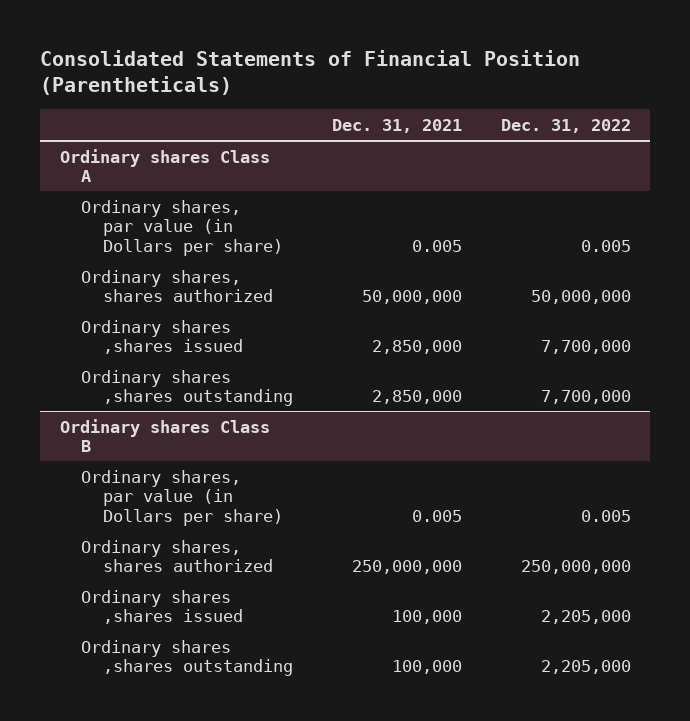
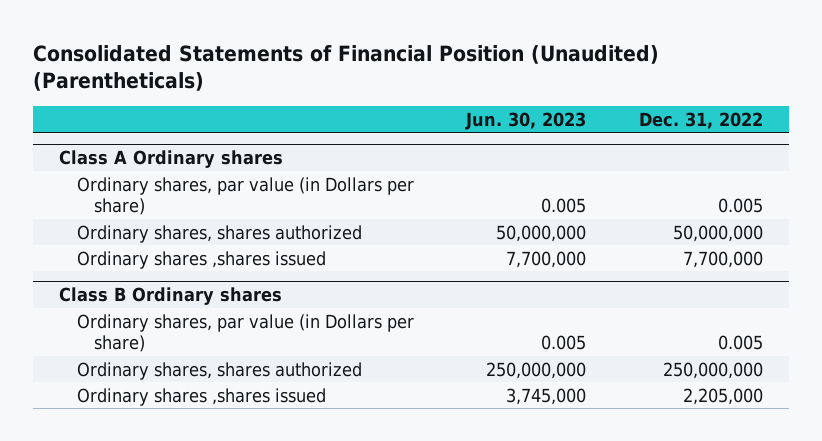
[40,50,581,96] Consolidated Statements of Financial Position (Parentheticals) -> [33,44,660,92] Consolidated Statements of Financial Position (Unaudited) (Parentheticals)
[331,118,462,133] Dec. 31, 2021 -> none
none -> [465,111,587,130] Jun. 30, 2023
[59,148,270,183] Ordinary shares Class A -> [59,150,284,169] Class A Ordinary shares
[81,369,294,407] Ordinary shares ,shares outstanding -> none
[59,418,270,453] Ordinary shares Class B -> [59,287,283,306] Class B Ordinary shares
[81,639,294,677] Ordinary shares ,shares outstanding -> none

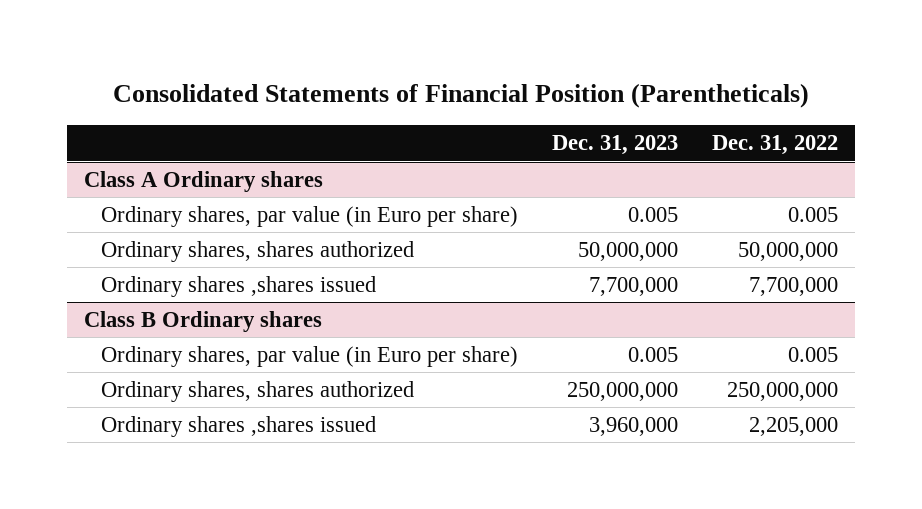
[33,44,660,92] Consolidated Statements of Financial Position (Unaudited) (Parentheticals) -> [112,83,809,109] Consolidated Statements of Financial Position (Parentheticals)
[465,111,587,130] Jun. 30, 2023 -> none
none -> [552,135,679,156] Dec. 31, 2023
[76,176,414,216] Ordinary shares, par value (in Dollars per share) -> [101,206,519,228] Ordinary shares, par value (in Euro per share)
[76,313,414,353] Ordinary shares, par value (in Dollars per share) -> [101,346,519,368] Ordinary shares, par value (in Euro per share)

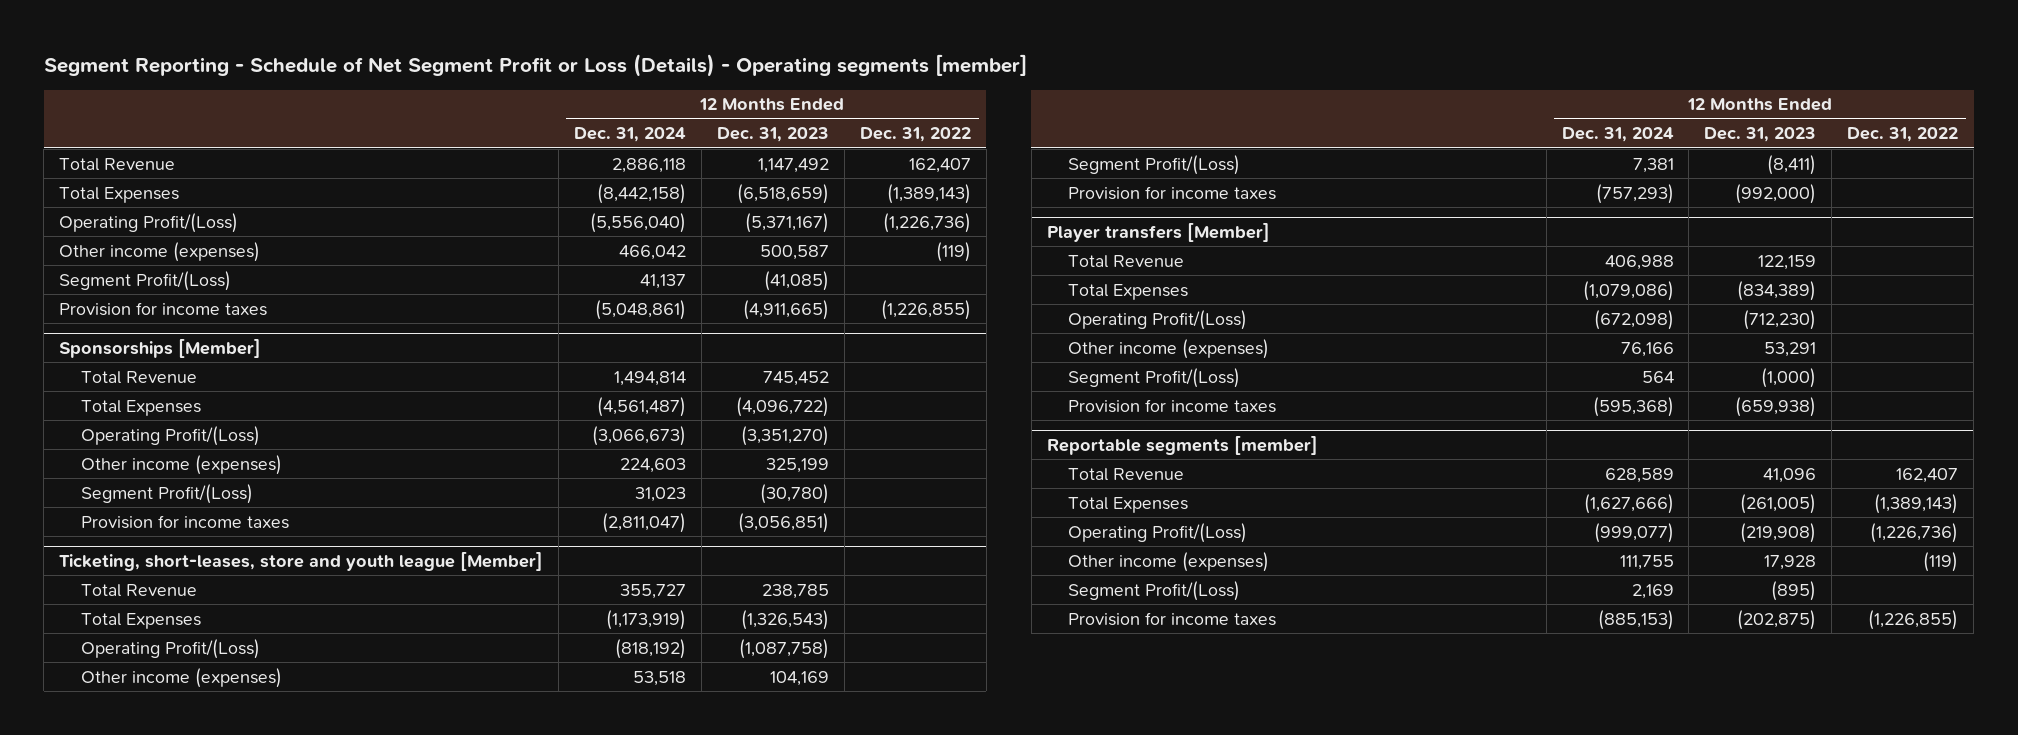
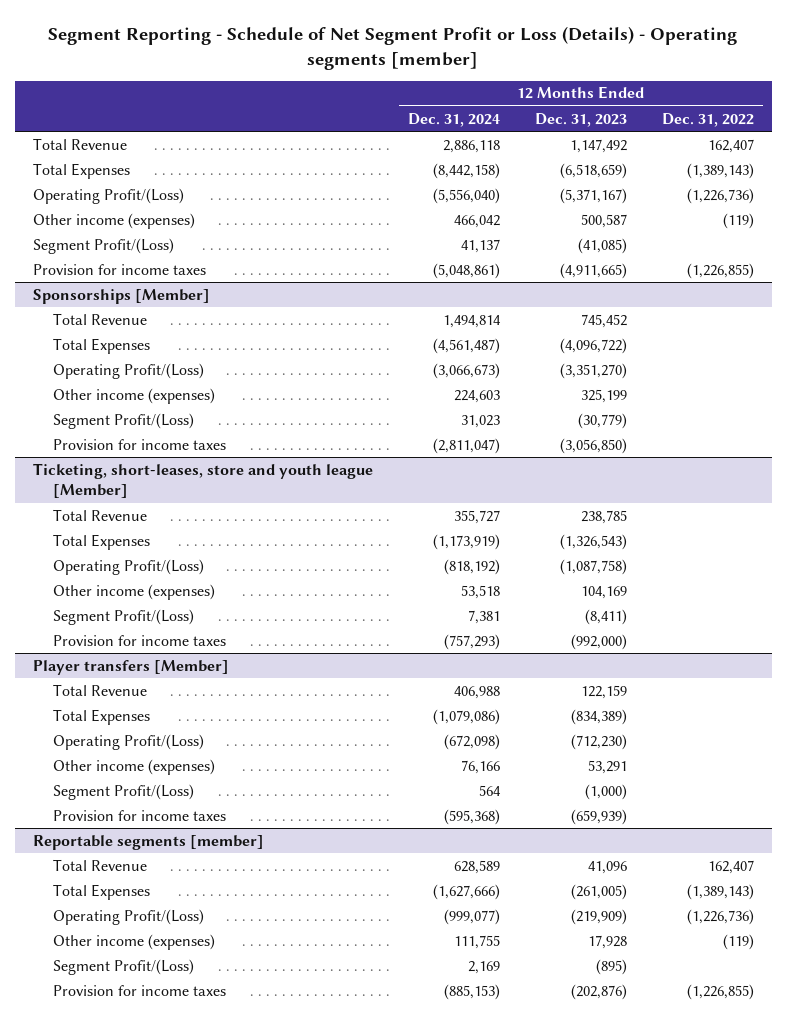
[759,483,829,504] (30,780) -> [578,412,628,429] (30,779)
[737,512,829,533] (3,056,851) -> [560,437,628,454] (3,056,850)
[1735,396,1817,417] (659,938) -> [571,808,628,825] (659,939)
[1740,522,1817,543] (219,908) -> [571,908,628,925] (219,909)
[1737,609,1817,630] (202,875) -> [571,983,628,1000] (202,876)

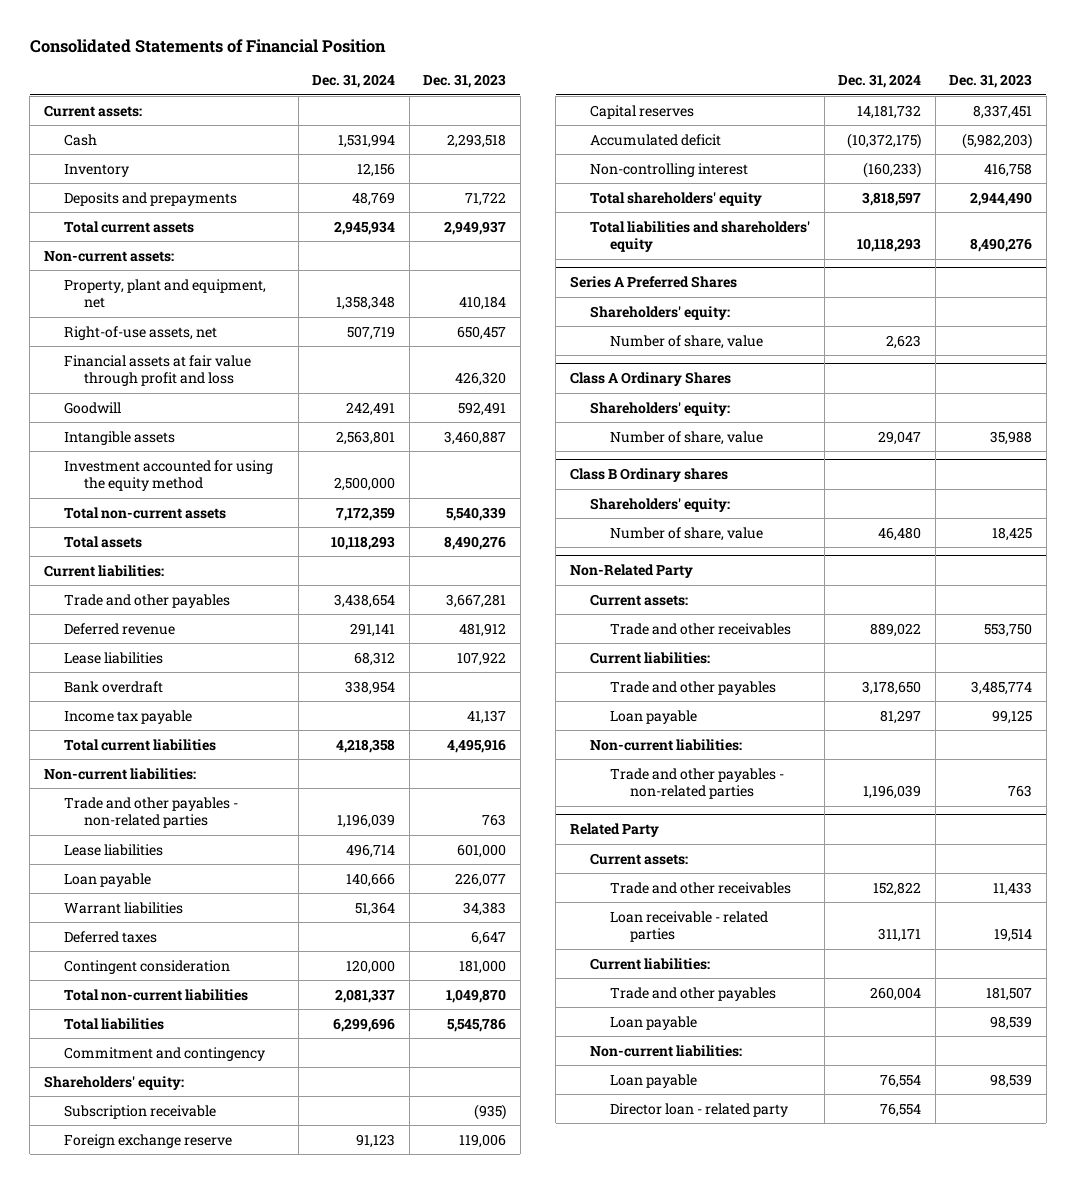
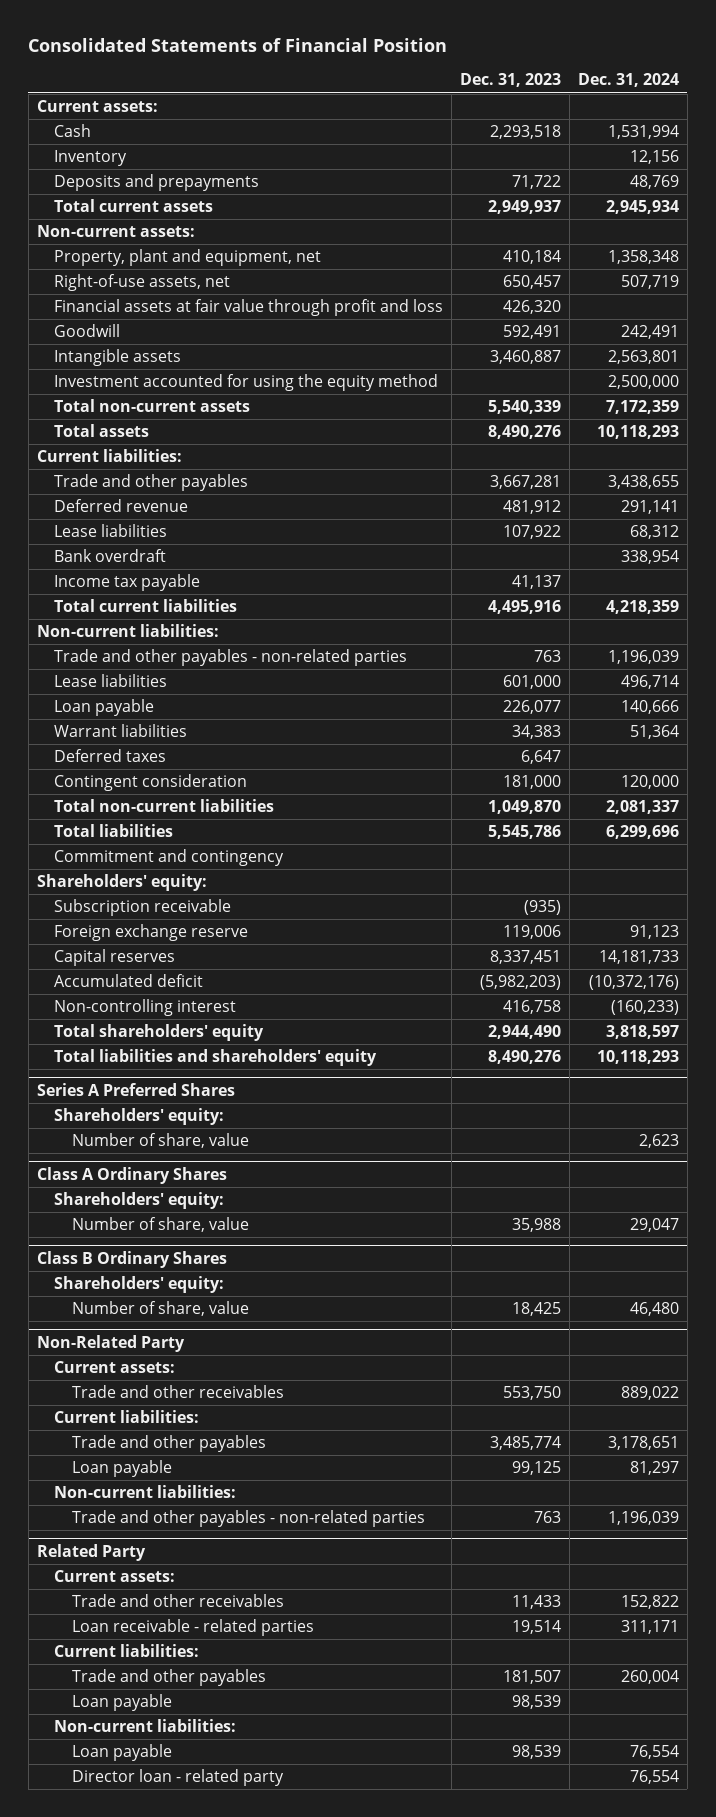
[334,593,396,608] 3,438,654 -> [608,474,680,489] 3,438,655
[336,738,396,753] 4,218,358 -> [606,599,680,614] 4,218,359
[857,104,922,119] 14,181,732 -> [599,949,680,964] 14,181,733
[847,132,922,149] (10,372,175) -> [589,974,680,990] (10,372,176)
[569,468,728,483] Class B Ordinary shares -> [36,1250,227,1268] Class B Ordinary Shares
[862,680,922,695] 3,178,650 -> [608,1435,680,1450] 3,178,651

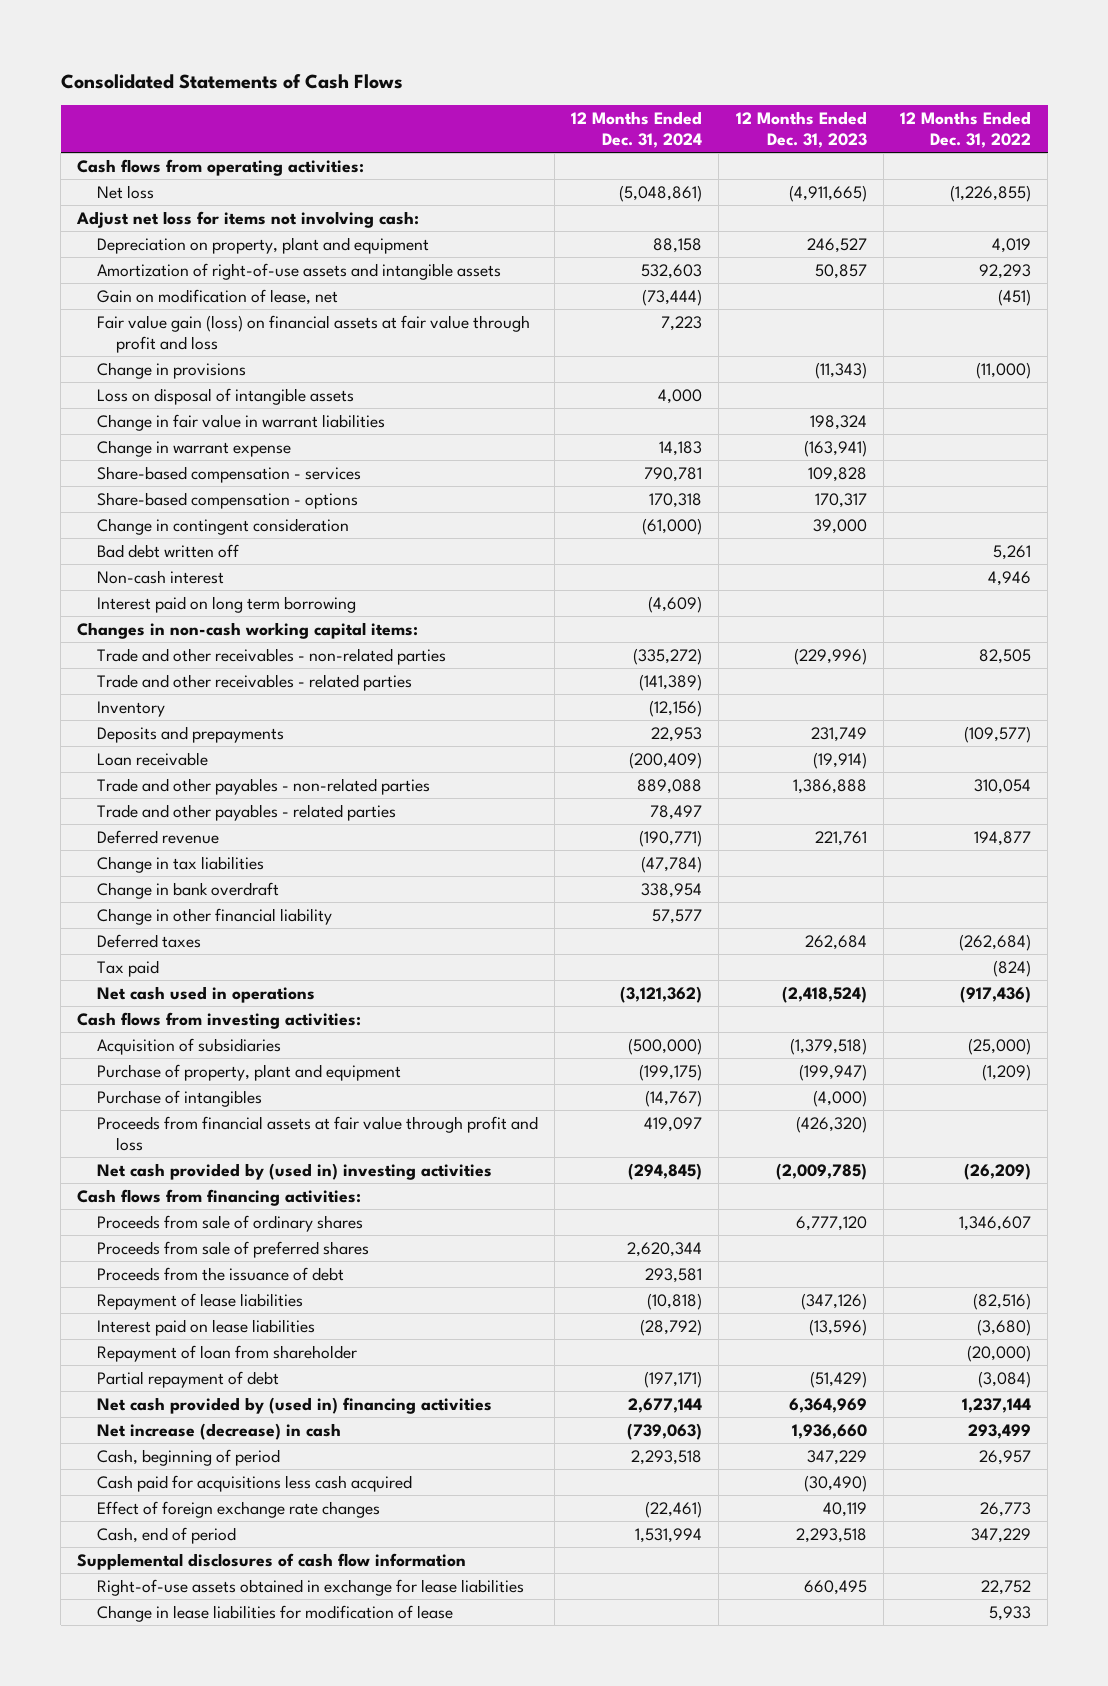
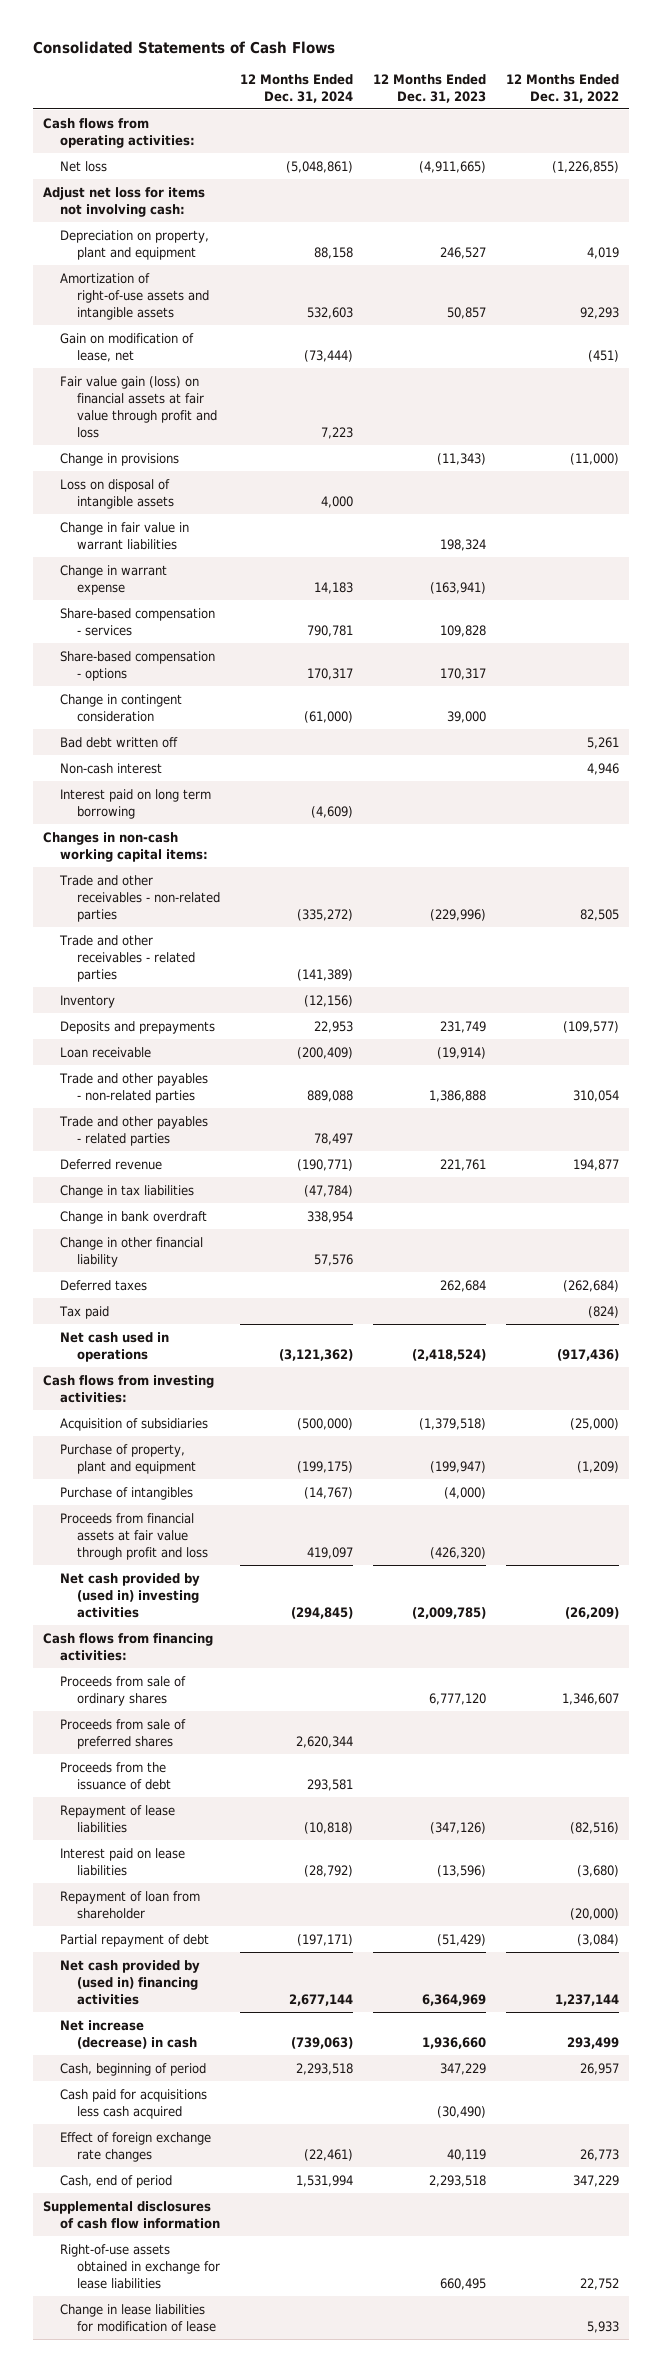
[649,492,703,508] 170,318 -> [307,667,354,680] 170,317
[652,908,703,924] 57,577 -> [314,1253,354,1266] 57,576

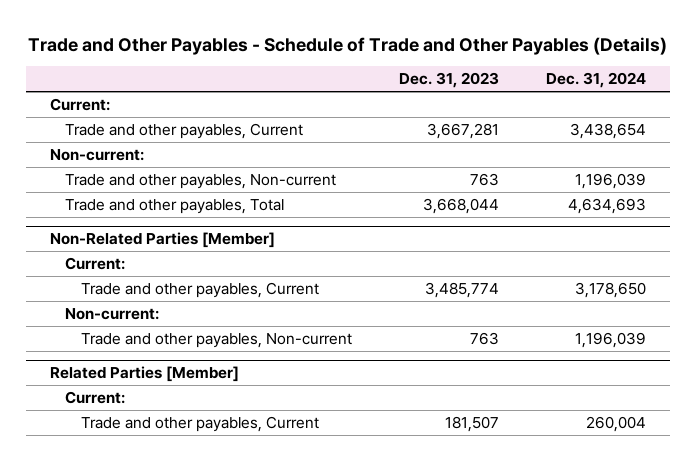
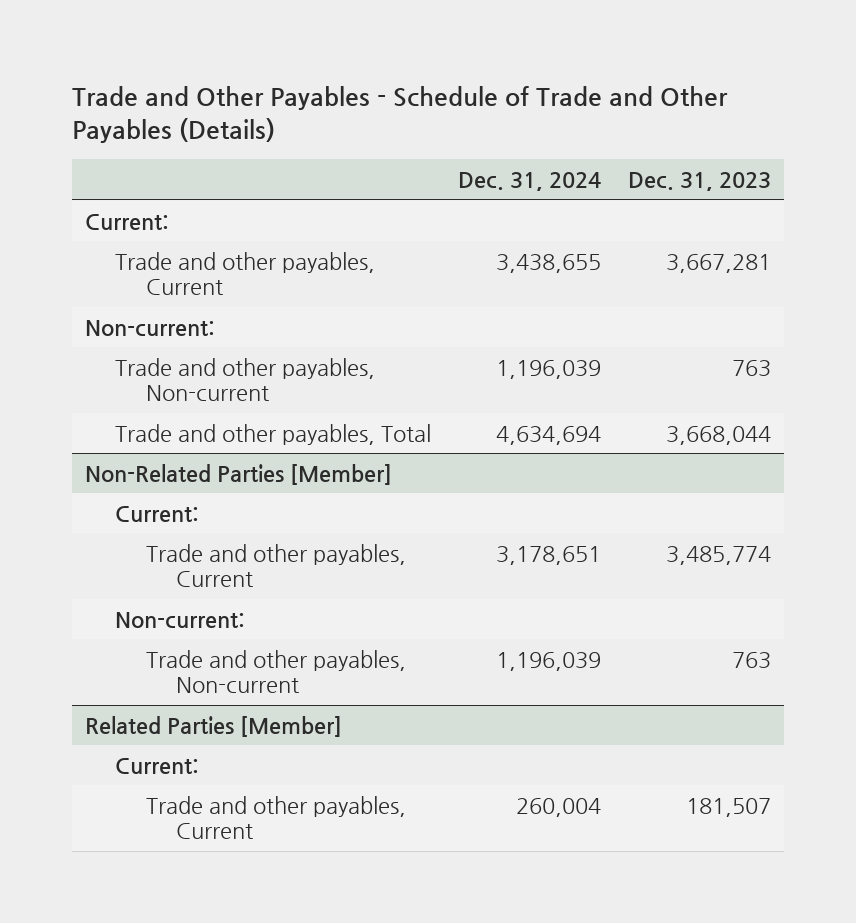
[570,122,647,139] 3,438,654 -> [496,253,602,273] 3,438,655
[568,197,647,214] 4,634,693 -> [496,425,602,445] 4,634,694
[575,281,647,298] 3,178,650 -> [496,545,602,565] 3,178,651

